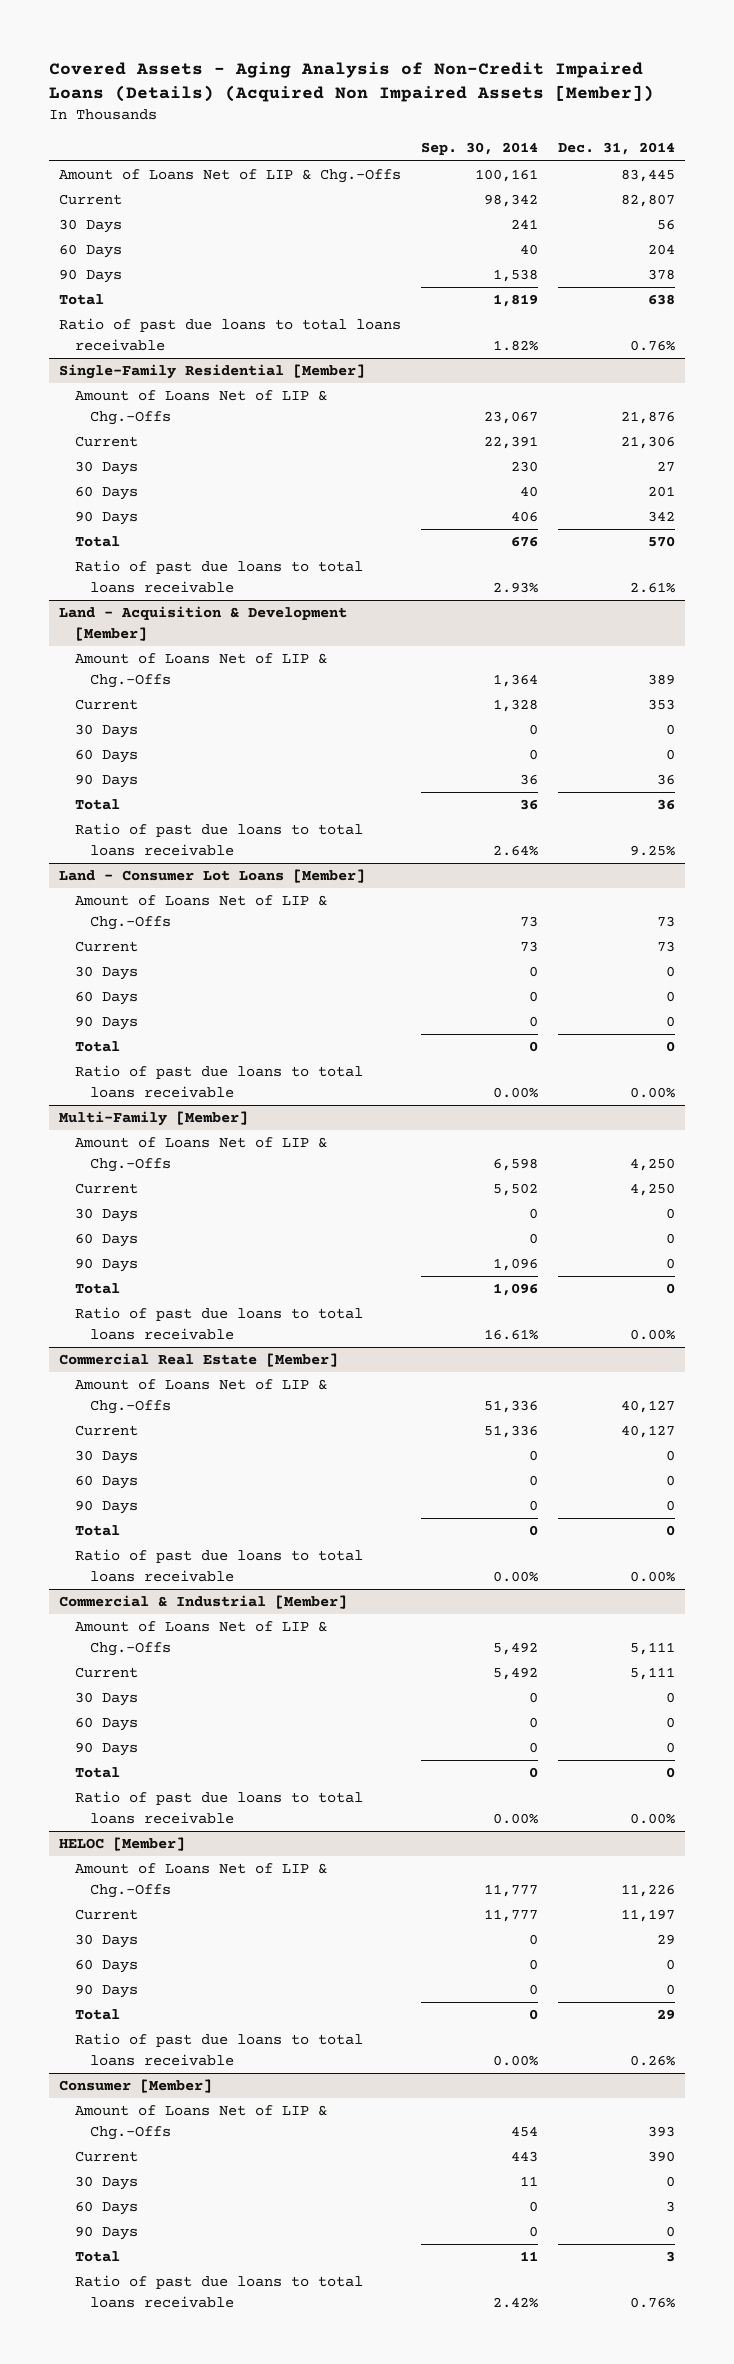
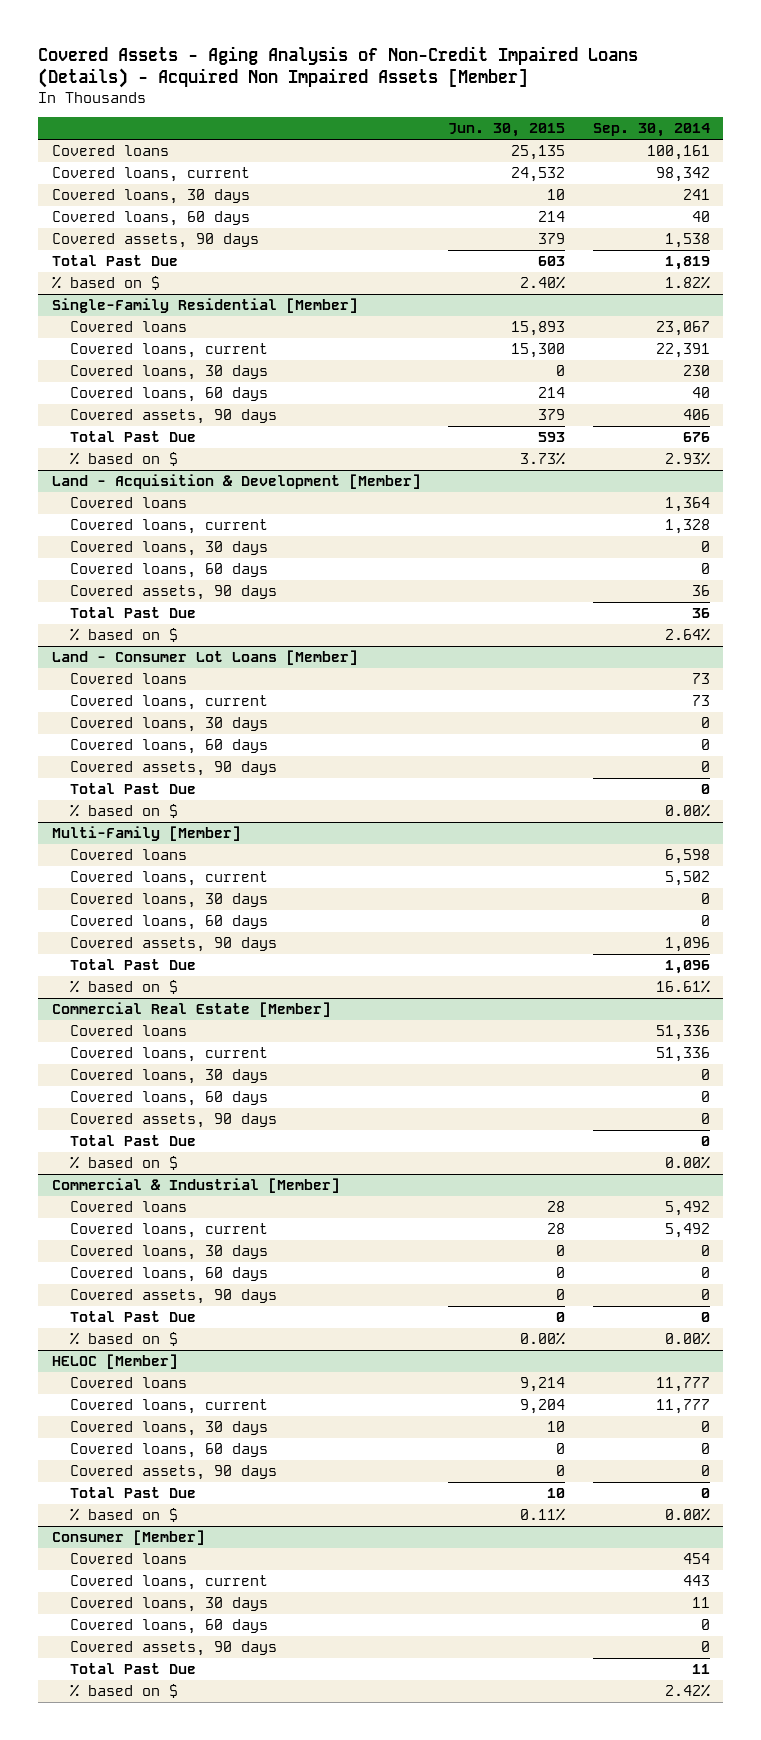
[49,61,655,103] Covered Assets - Aging Analysis of Non-Credit Impaired Loans (Details) (Acquired Non Impaired Assets [Member]) -> [38,45,639,88] Covered Assets - Aging Analysis of Non-Credit Impaired Loans (Details) - Acquired Non Impaired Assets [Member]
[558,142,676,156] Dec. 31, 2014 -> none
none -> [448,123,566,138] Jun. 30, 2015
[59,169,402,184] Amount of Loans Net of LIP & Chg.-Offs -> [51,145,169,157] Covered loans
[59,194,123,206] Current -> [51,167,250,183] Covered loans, current
[59,219,123,234] 30 Days -> [51,189,250,205] Covered loans, 30 days
[59,244,123,259] 60 Days -> [51,211,250,227] Covered loans, 60 days
[59,269,123,284] 90 Days -> [51,233,259,249] Covered assets, 90 days
[59,294,105,306] Total -> [51,255,178,267] Total Past Due
[59,318,402,351] Ratio of past due loans to total loans receivable -> [51,276,160,291] % based on $
[74,390,327,425] Amount of Loans Net of LIP & Chg.-Offs -> [70,321,188,333] Covered loans
[74,436,138,448] Current -> [70,343,269,359] Covered loans, current
[74,461,138,476] 30 Days -> [70,365,269,381] Covered loans, 30 days
[74,486,138,501] 60 Days -> [70,387,269,403] Covered loans, 60 days
[74,511,138,526] 90 Days -> [70,409,278,425] Covered assets, 90 days
[74,536,120,548] Total -> [70,431,197,443] Total Past Due
[74,560,363,593] Ratio of past due loans to total loans receivable -> [70,452,179,467] % based on $
[74,653,327,688] Amount of Loans Net of LIP & Chg.-Offs -> [70,497,188,509] Covered loans
[74,699,138,711] Current -> [70,519,269,535] Covered loans, current
[74,724,138,739] 30 Days -> [70,541,269,557] Covered loans, 30 days
[74,749,138,764] 60 Days -> [70,563,269,579] Covered loans, 60 days
[74,774,138,789] 90 Days -> [70,585,278,601] Covered assets, 90 days
[74,799,120,811] Total -> [70,607,197,619] Total Past Due
[74,823,363,856] Ratio of past due loans to total loans receivable -> [70,628,179,643] % based on $
[74,895,327,930] Amount of Loans Net of LIP & Chg.-Offs -> [70,673,188,685] Covered loans
[74,941,138,953] Current -> [70,695,269,711] Covered loans, current
[74,966,138,981] 30 Days -> [70,717,269,733] Covered loans, 30 days
[74,991,138,1006] 60 Days -> [70,739,269,755] Covered loans, 60 days
[74,1016,138,1031] 90 Days -> [70,761,278,777] Covered assets, 90 days
[74,1041,120,1053] Total -> [70,783,197,795] Total Past Due
[74,1065,363,1098] Ratio of past due loans to total loans receivable -> [70,804,179,819] % based on $
[74,1137,327,1172] Amount of Loans Net of LIP & Chg.-Offs -> [70,849,188,861] Covered loans
[74,1183,138,1195] Current -> [70,871,269,887] Covered loans, current
[74,1208,138,1223] 30 Days -> [70,893,269,909] Covered loans, 30 days
[74,1233,138,1248] 60 Days -> [70,915,269,931] Covered loans, 60 days
[74,1258,138,1273] 90 Days -> [70,937,278,953] Covered assets, 90 days
[74,1283,120,1295] Total -> [70,959,197,971] Total Past Due
[74,1307,363,1340] Ratio of past due loans to total loans receivable -> [70,980,179,995] % based on $
[74,1379,327,1414] Amount of Loans Net of LIP & Chg.-Offs -> [70,1025,188,1037] Covered loans
[74,1425,138,1437] Current -> [70,1047,269,1063] Covered loans, current
[74,1450,138,1465] 30 Days -> [70,1069,269,1085] Covered loans, 30 days
[74,1475,138,1490] 60 Days -> [70,1091,269,1107] Covered loans, 60 days
[74,1500,138,1515] 90 Days -> [70,1113,278,1129] Covered assets, 90 days
[74,1525,120,1537] Total -> [70,1135,197,1147] Total Past Due
[74,1549,363,1582] Ratio of past due loans to total loans receivable -> [70,1156,179,1171] % based on $
[74,1621,327,1656] Amount of Loans Net of LIP & Chg.-Offs -> [70,1201,188,1213] Covered loans
[74,1667,138,1679] Current -> [70,1223,269,1239] Covered loans, current
[74,1692,138,1707] 30 Days -> [70,1245,269,1261] Covered loans, 30 days
[74,1717,138,1732] 60 Days -> [70,1267,269,1283] Covered loans, 60 days
[74,1742,138,1757] 90 Days -> [70,1289,278,1305] Covered assets, 90 days
[74,1767,120,1779] Total -> [70,1311,197,1323] Total Past Due
[74,1791,363,1824] Ratio of past due loans to total loans receivable -> [70,1332,179,1347] % based on $
[74,1863,327,1898] Amount of Loans Net of LIP & Chg.-Offs -> [70,1377,188,1389] Covered loans
[74,1909,138,1921] Current -> [70,1399,269,1415] Covered loans, current
[74,1934,138,1949] 30 Days -> [70,1421,269,1437] Covered loans, 30 days
[74,1959,138,1974] 60 Days -> [70,1443,269,1459] Covered loans, 60 days
[74,1984,138,1999] 90 Days -> [70,1465,278,1481] Covered assets, 90 days
[74,2009,120,2021] Total -> [70,1487,197,1499] Total Past Due
[74,2033,363,2066] Ratio of past due loans to total loans receivable -> [70,1508,179,1523] % based on $
[74,2105,327,2140] Amount of Loans Net of LIP & Chg.-Offs -> [70,1553,188,1565] Covered loans
[74,2151,138,2163] Current -> [70,1575,269,1591] Covered loans, current
[74,2176,138,2191] 30 Days -> [70,1597,269,1613] Covered loans, 30 days
[74,2201,138,2216] 60 Days -> [70,1619,269,1635] Covered loans, 60 days
[74,2226,138,2241] 90 Days -> [70,1641,278,1657] Covered assets, 90 days
[74,2251,120,2263] Total -> [70,1663,197,1675] Total Past Due
[74,2275,363,2308] Ratio of past due loans to total loans receivable -> [70,1684,179,1699] % based on $

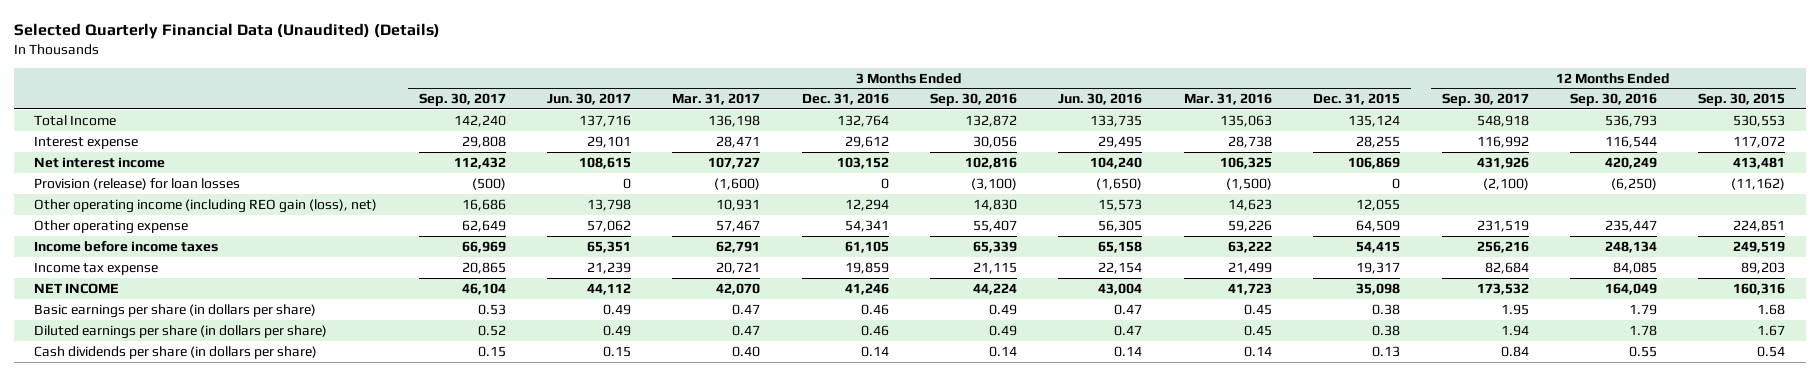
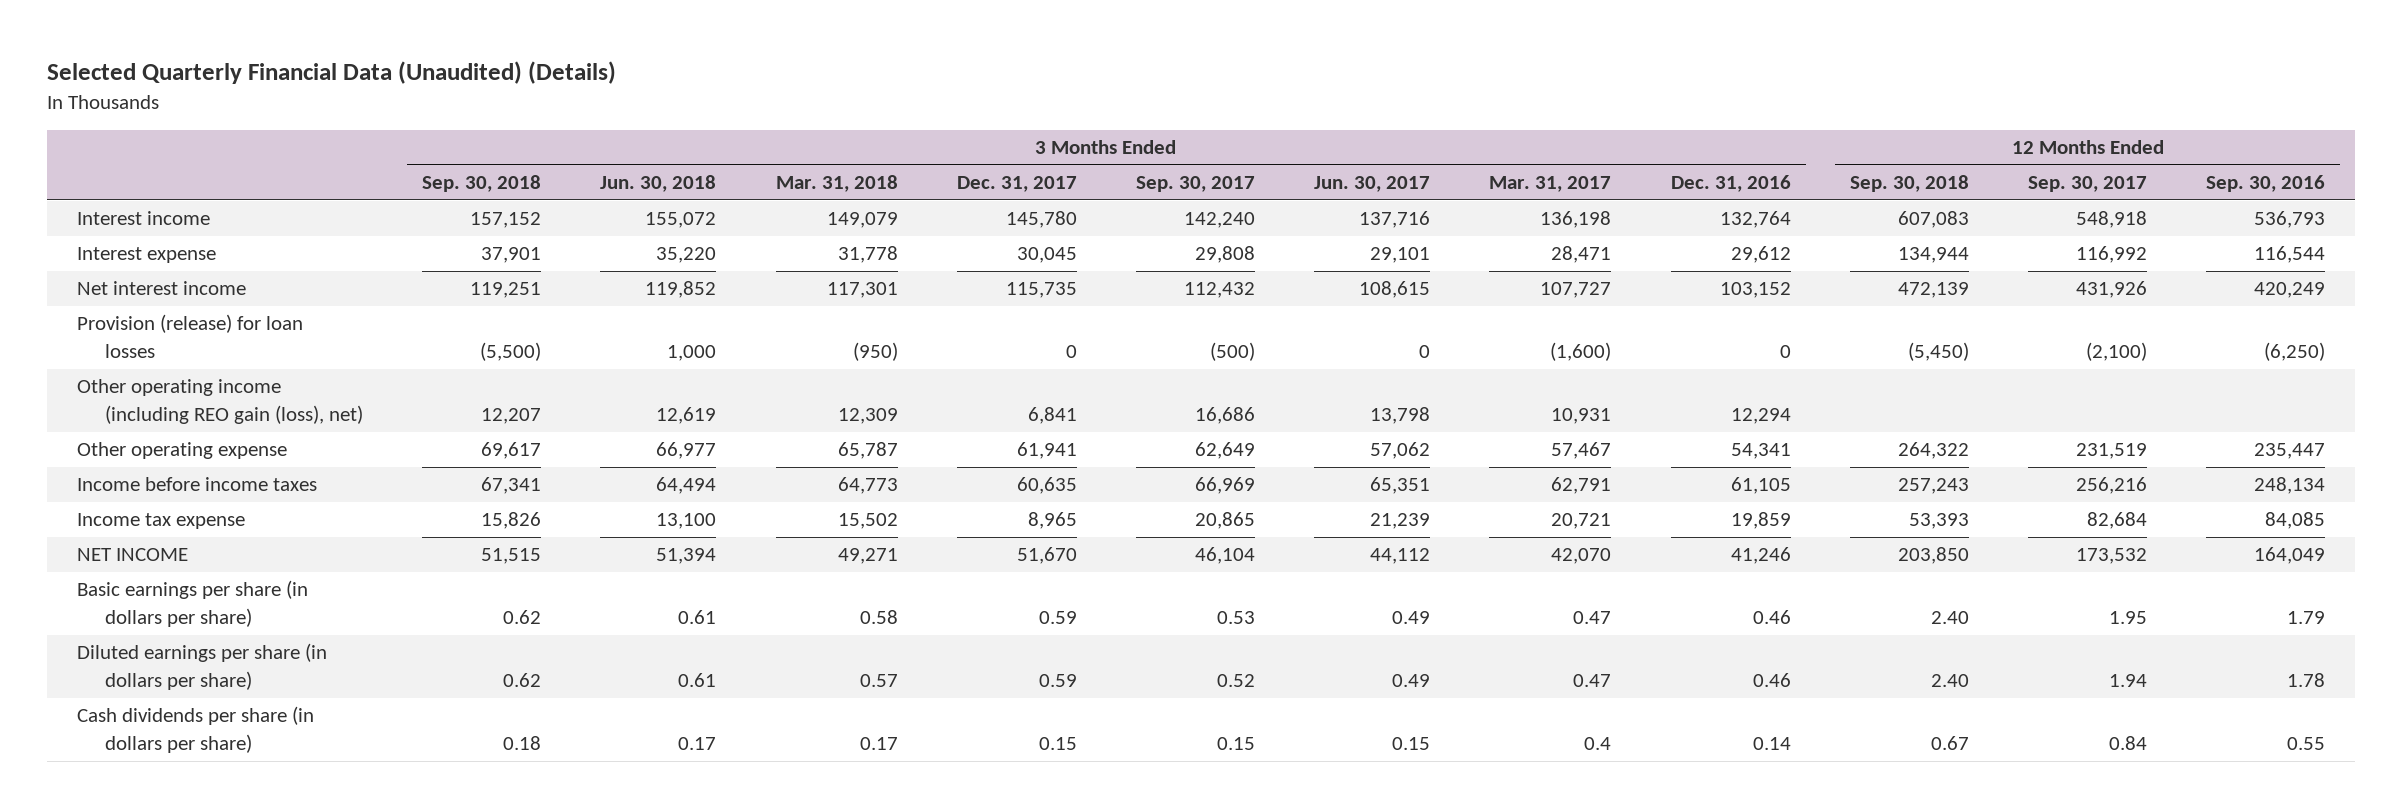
[930,93,1018,107] Sep. 30, 2016 -> none
[1058,93,1143,106] Jun. 30, 2016 -> none
[1183,93,1272,106] Mar. 31, 2016 -> none
[1313,93,1401,106] Dec. 31, 2015 -> none
[1698,93,1786,107] Sep. 30, 2015 -> none
none -> [422,175,542,193] Sep. 30, 2018
none -> [600,175,717,193] Jun. 30, 2018
none -> [775,175,898,193] Mar. 31, 2018
none -> [956,176,1077,193] Dec. 31, 2017
none -> [1849,175,1969,193] Sep. 30, 2018
[34,114,117,126] Total Income -> [76,211,210,226] Interest income
[732,345,761,357] 0.40 -> [1584,736,1612,750] 0.4

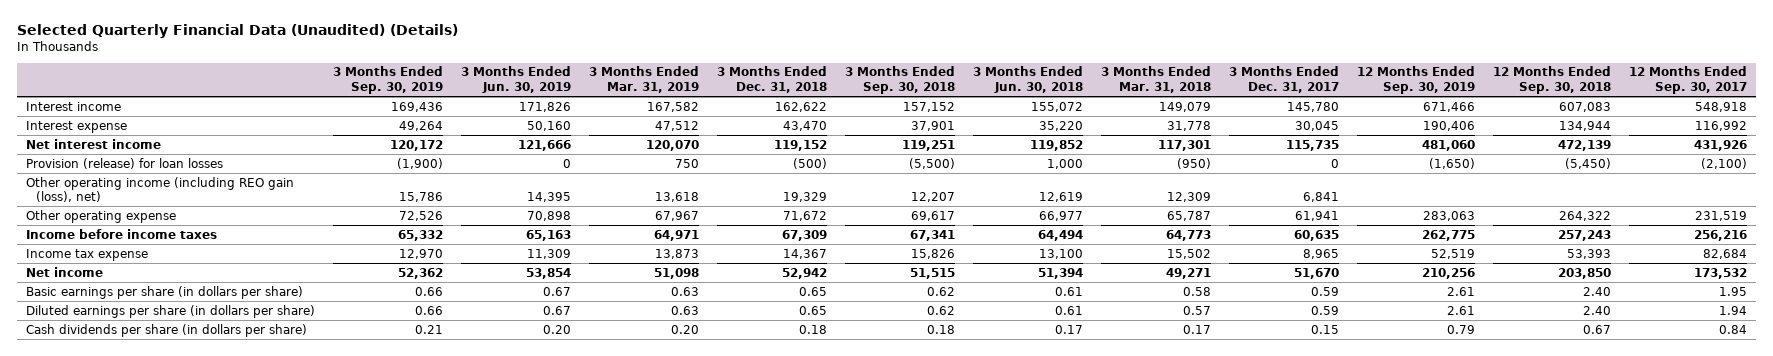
[1136,176,1256,193] Sep. 30, 2017 -> none
[1314,176,1431,193] Jun. 30, 2017 -> none
[1489,176,1612,193] Mar. 31, 2017 -> none
[1670,175,1791,193] Dec. 31, 2016 -> none
[2206,175,2326,193] Sep. 30, 2016 -> none
none -> [332,66,443,94] 3 Months Ended Sep. 30, 2019
none -> [460,66,571,93] 3 Months Ended Jun. 30, 2019
none -> [588,66,699,93] 3 Months Ended Mar. 31, 2019
none -> [716,66,827,93] 3 Months Ended Dec. 31, 2018
none -> [1357,66,1476,94] 12 Months Ended Sep. 30, 2019
[76,548,188,562] NET INCOME -> [25,266,103,277] Net income

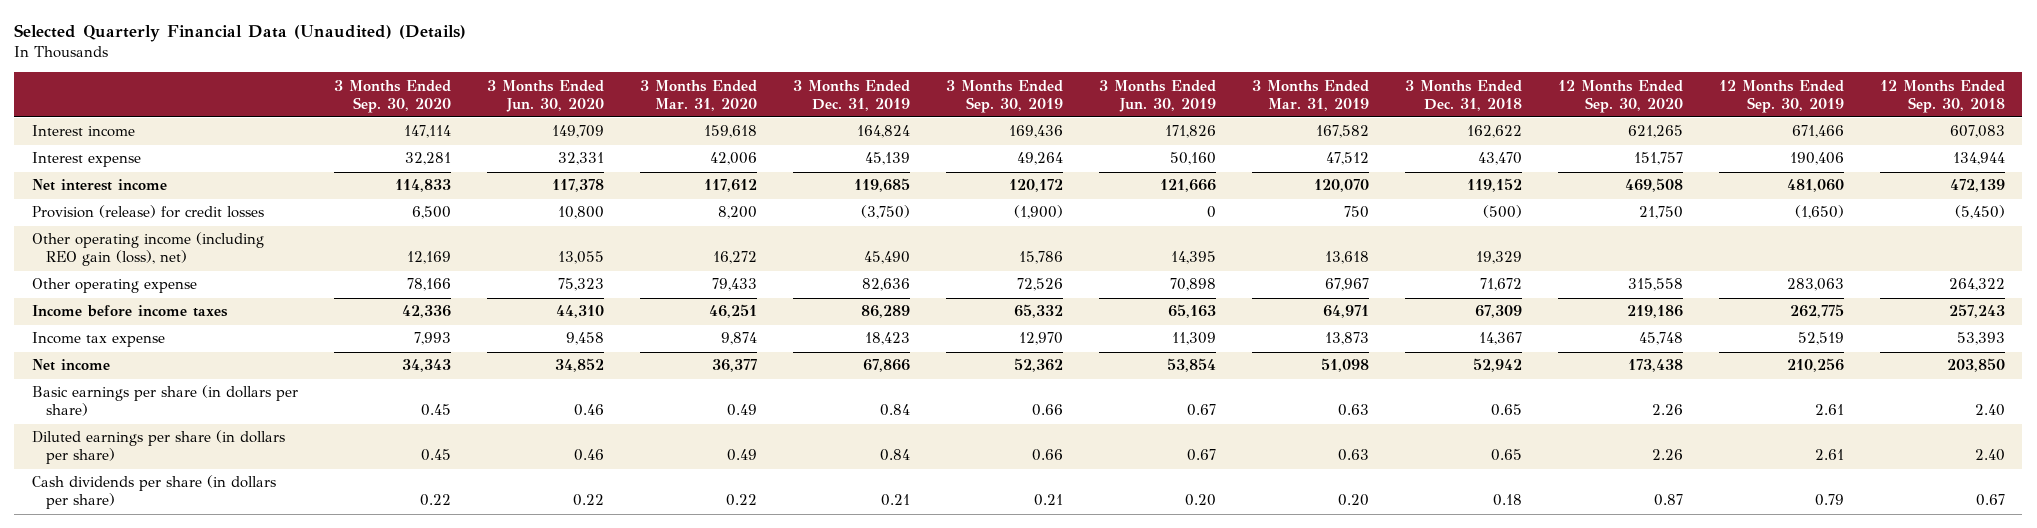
[844,66,955,94] 3 Months Ended Sep. 30, 2018 -> none
[973,66,1084,93] 3 Months Ended Jun. 30, 2018 -> none
[1101,66,1212,93] 3 Months Ended Mar. 31, 2018 -> none
[1229,66,1340,93] 3 Months Ended Dec. 31, 2017 -> none
[1629,66,1748,94] 12 Months Ended Sep. 30, 2017 -> none
none -> [334,79,452,113] 3 Months Ended Sep. 30, 2020
none -> [487,79,605,112] 3 Months Ended Jun. 30, 2020
none -> [640,79,758,111] 3 Months Ended Mar. 31, 2020
none -> [793,79,911,111] 3 Months Ended Dec. 31, 2019
none -> [1557,79,1683,113] 12 Months Ended Sep. 30, 2020
[25,157,223,169] Provision (release) for loan losses -> [32,205,265,219] Provision (release) for credit losses

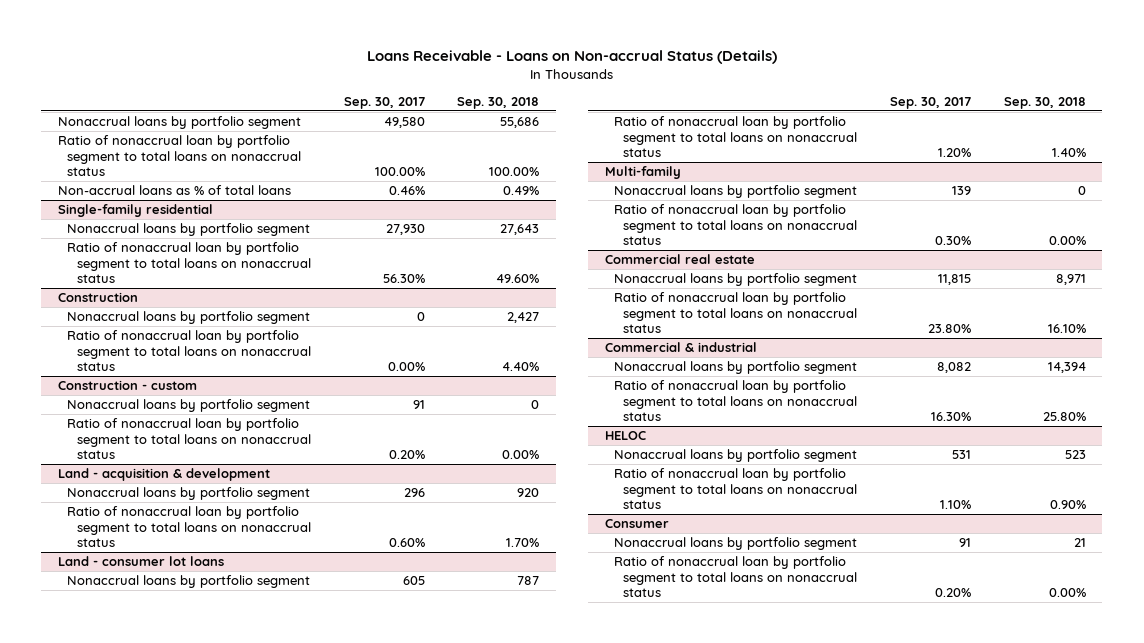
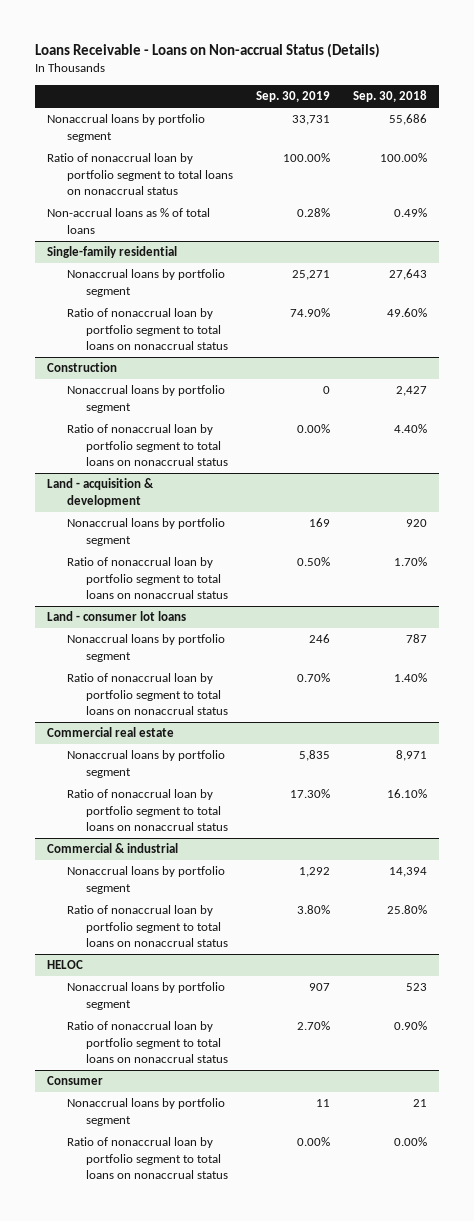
[343,97,425,110] Sep. 30, 2017 -> none
none -> [255,91,330,103] Sep. 30, 2019
[57,380,197,391] Construction - custom -> none
[67,399,311,413] Nonaccrual loans by portfolio segment -> none
[67,418,311,460] Ratio of nonaccrual loan by portfolio segment to total loans on nonaccrual status -> none
[604,166,681,180] Multi-family -> none
[613,185,857,199] Nonaccrual loans by portfolio segment -> none
[613,204,858,246] Ratio of nonaccrual loan by portfolio segment to total loans on nonaccrual status -> none

